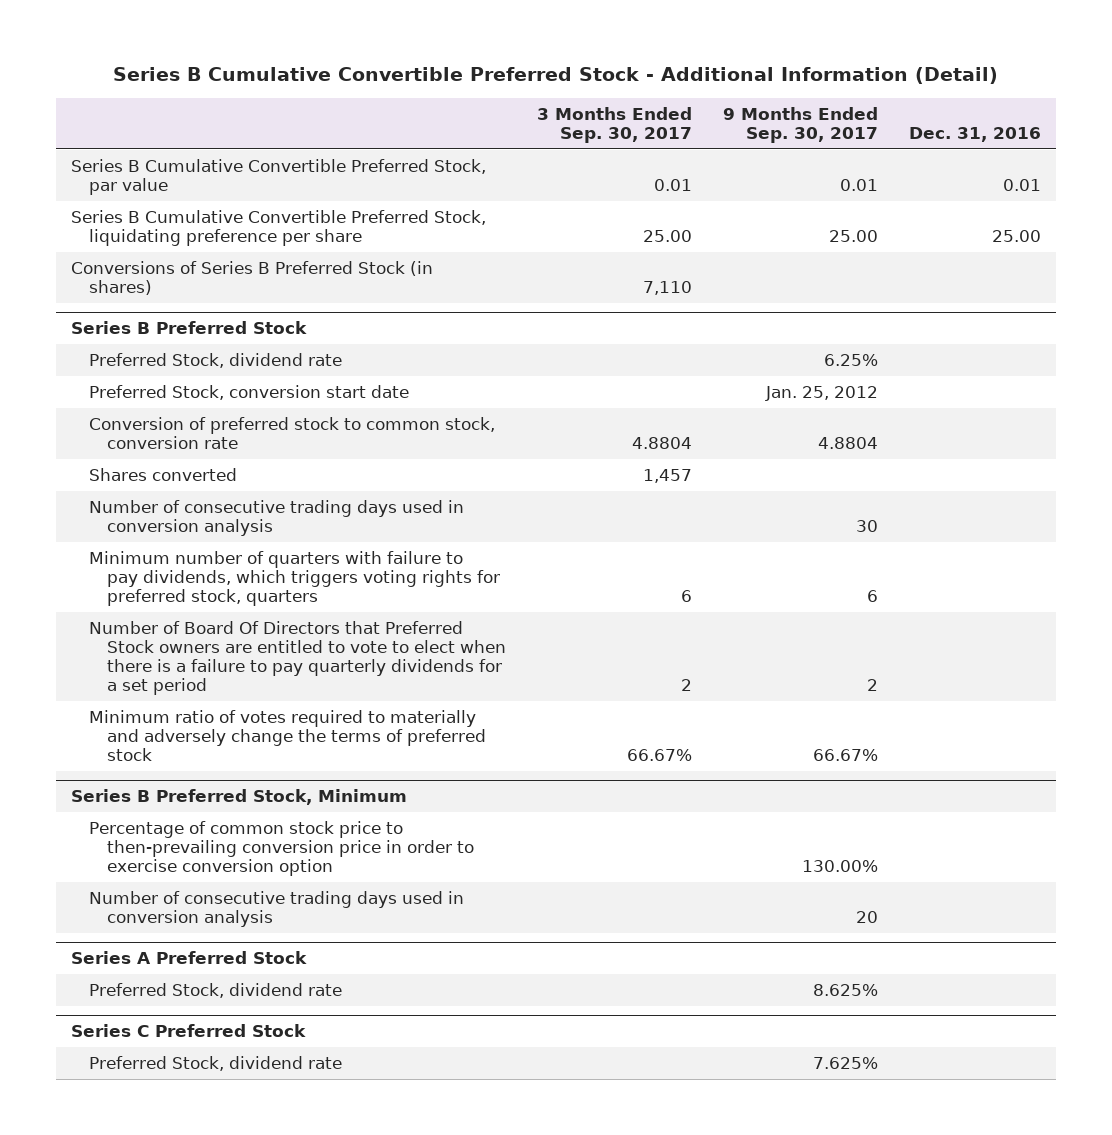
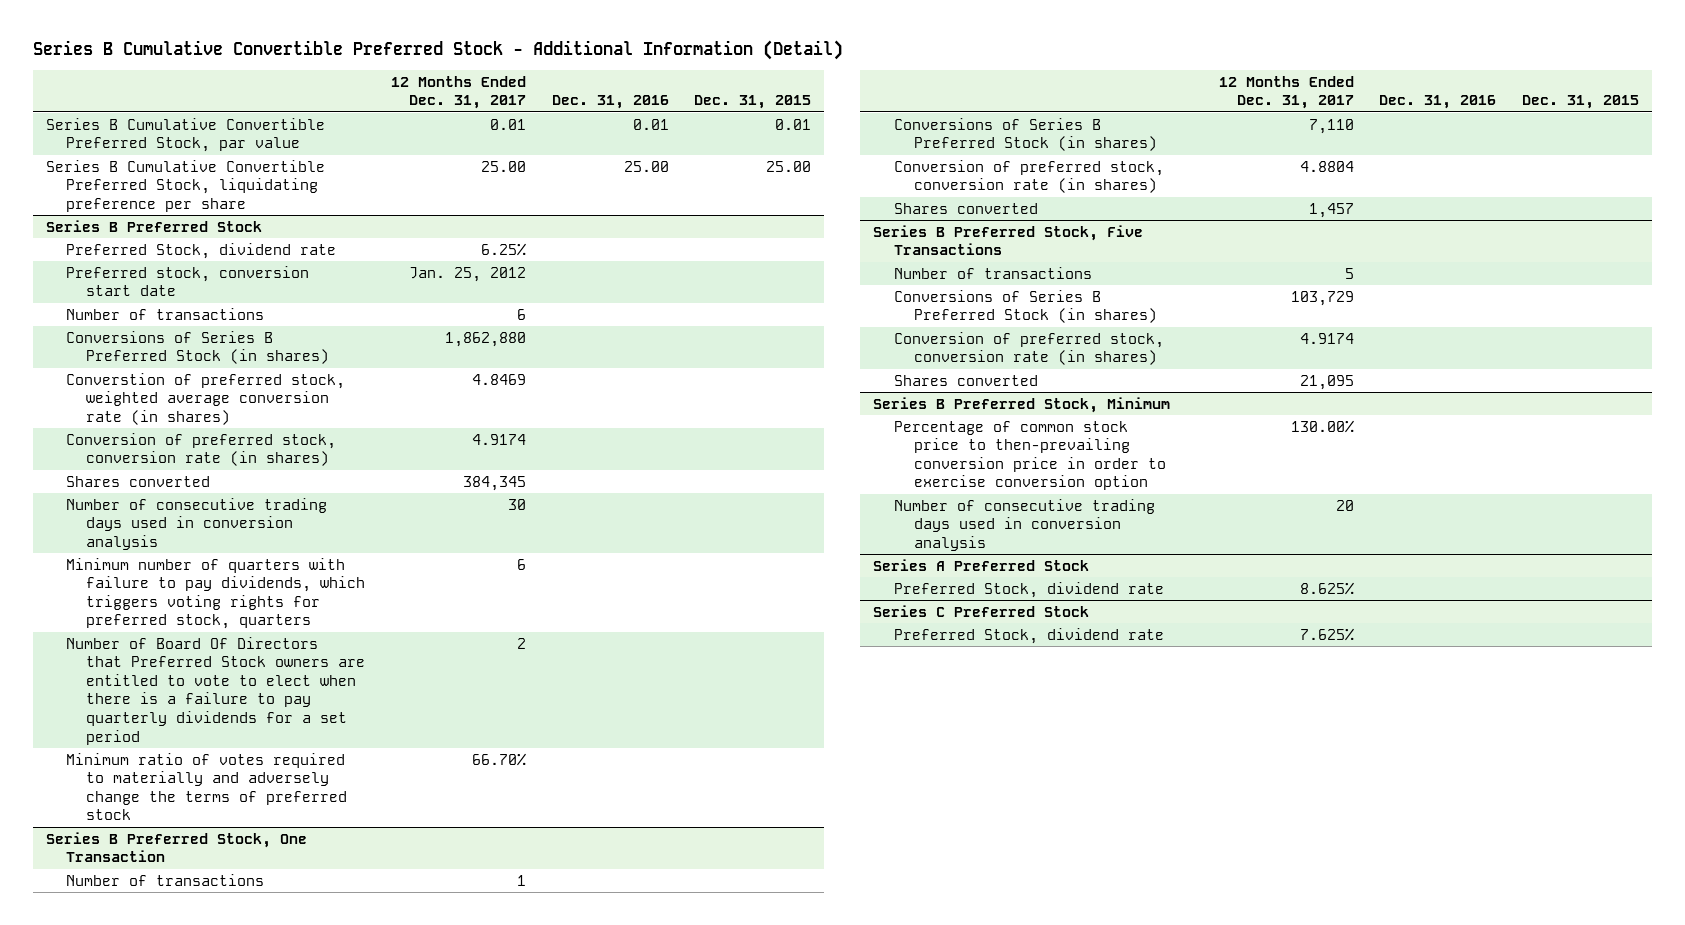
[536,106,692,144] 3 Months Ended Sep. 30, 2017 -> none
[722,106,878,144] 9 Months Ended Sep. 30, 2017 -> none
none -> [391,75,527,110] 12 Months Ended Dec. 31, 2017
none -> [694,95,812,110] Dec. 31, 2015
[71,260,434,295] Conversions of Series B Preferred Stock (in shares) -> none
[88,384,409,400] Preferred Stock, conversion start date -> [66,265,310,297] Preferred stock, conversion start date
none -> [66,307,265,320] Number of transactions
none -> [66,330,330,365] Conversions of Series B Preferred Stock (in shares)
none -> [66,372,346,425] Converstion of preferred stock, weighted average conversion rate (in shares)
[88,416,495,449] Conversion of preferred stock to common stock, conversion rate -> [66,432,337,467] Conversion of preferred stock, conversion rate (in shares)
none -> [45,831,307,863] Series B Preferred Stock, One Transaction
none -> [66,873,265,886] Number of transactions
none -> [893,117,1158,152] Conversions of Series B Preferred Stock (in shares)
none -> [893,159,1164,194] Conversion of preferred stock, conversion rate (in shares)
none -> [893,202,1038,214] Shares converted
none -> [873,224,1144,256] Series B Preferred Stock, Five Transactions
none -> [893,266,1092,279] Number of transactions
none -> [893,289,1158,324] Conversions of Series B Preferred Stock (in shares)
none -> [893,331,1164,366] Conversion of preferred stock, conversion rate (in shares)
none -> [893,374,1038,386] Shares converted

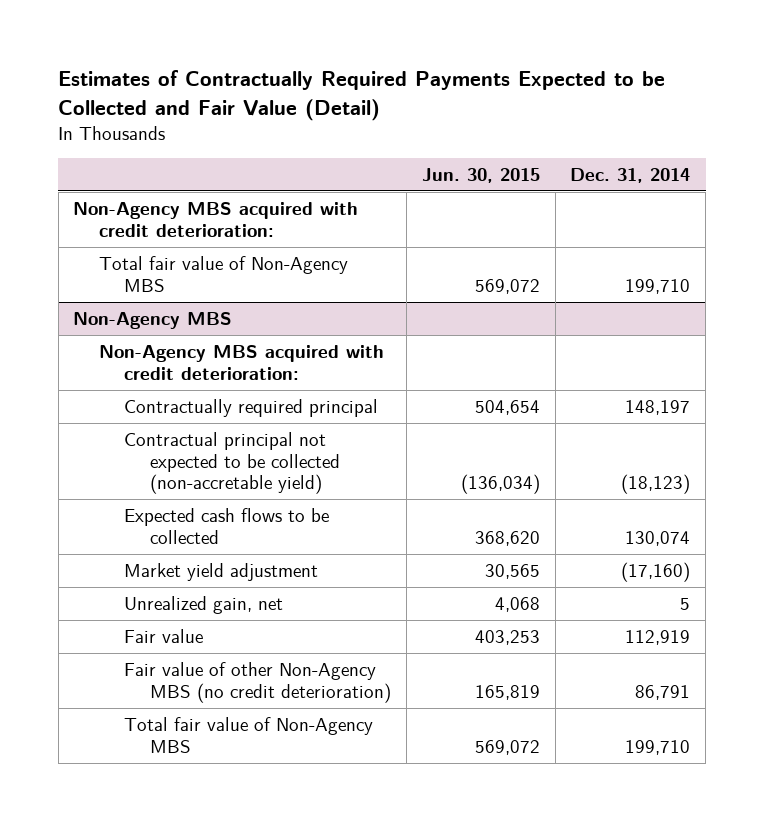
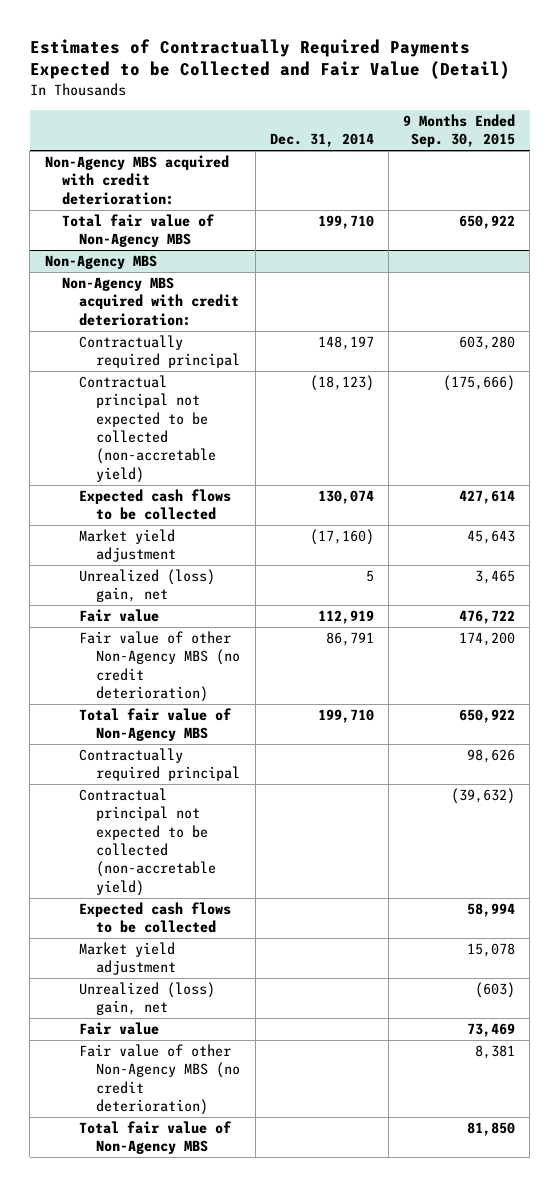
[421,167,540,183] Jun. 30, 2015 -> none
none -> [403,113,516,148] 9 Months Ended Sep. 30, 2015
[124,595,284,614] Unrealized gain, net -> [79,569,216,603] Unrealized (loss) gain, net
none -> [79,748,241,782] Contractually required principal
none -> [79,788,217,896] Contractual principal not expected to be collected (non-accretable yield)
none -> [79,902,232,934] Expected cash flows to be collected
none -> [79,942,177,976] Market yield adjustment
none -> [79,982,216,1016] Unrealized (loss) gain, net
none -> [79,1022,160,1036] Fair value
none -> [79,1044,241,1116] Fair value of other Non-Agency MBS (no credit deterioration)
none -> [79,1121,233,1155] Total fair value of Non-Agency MBS

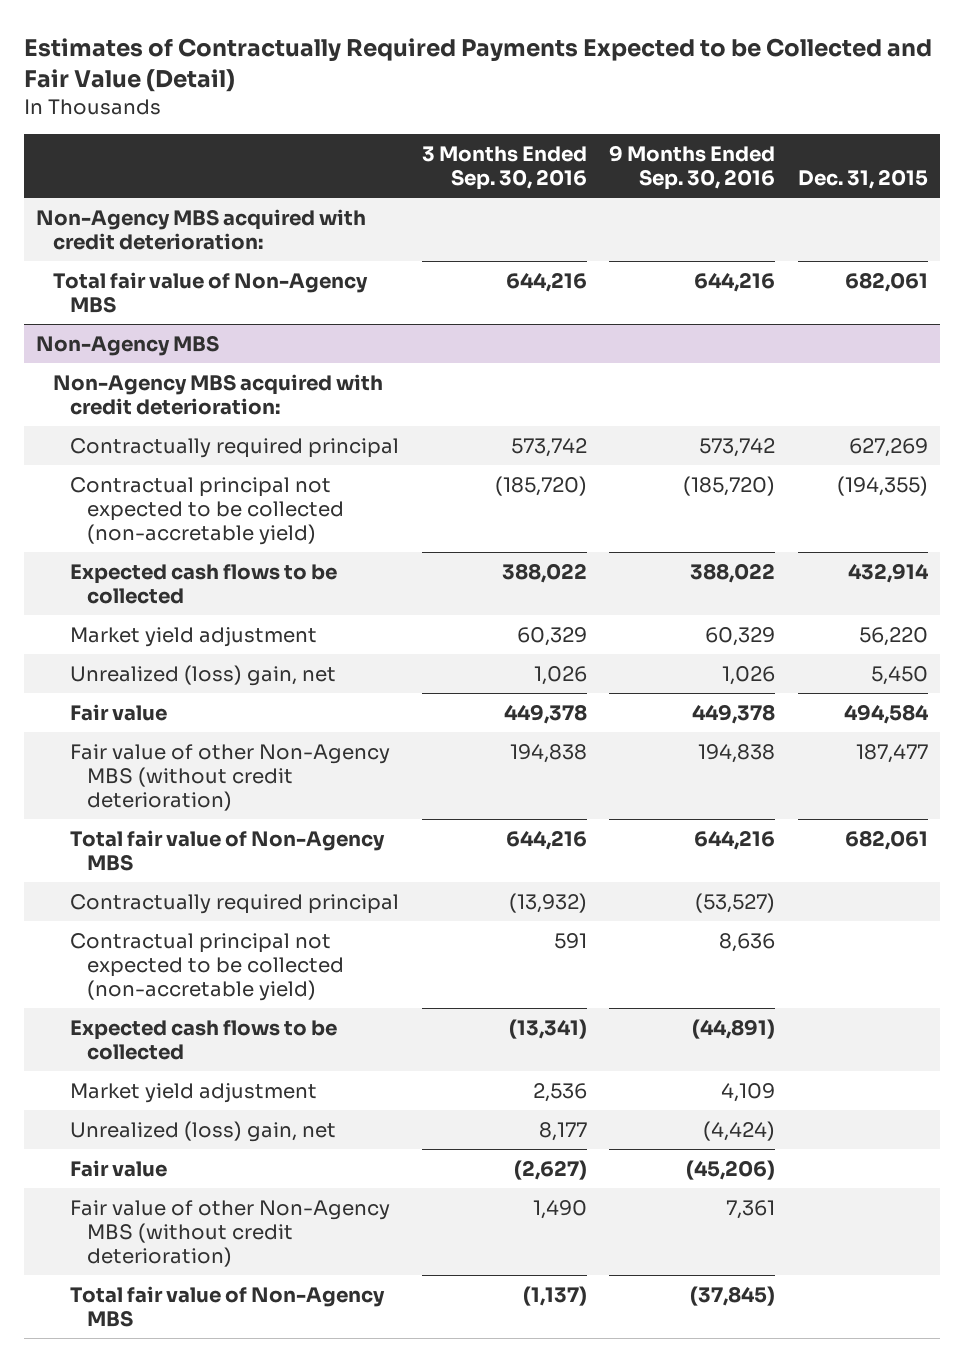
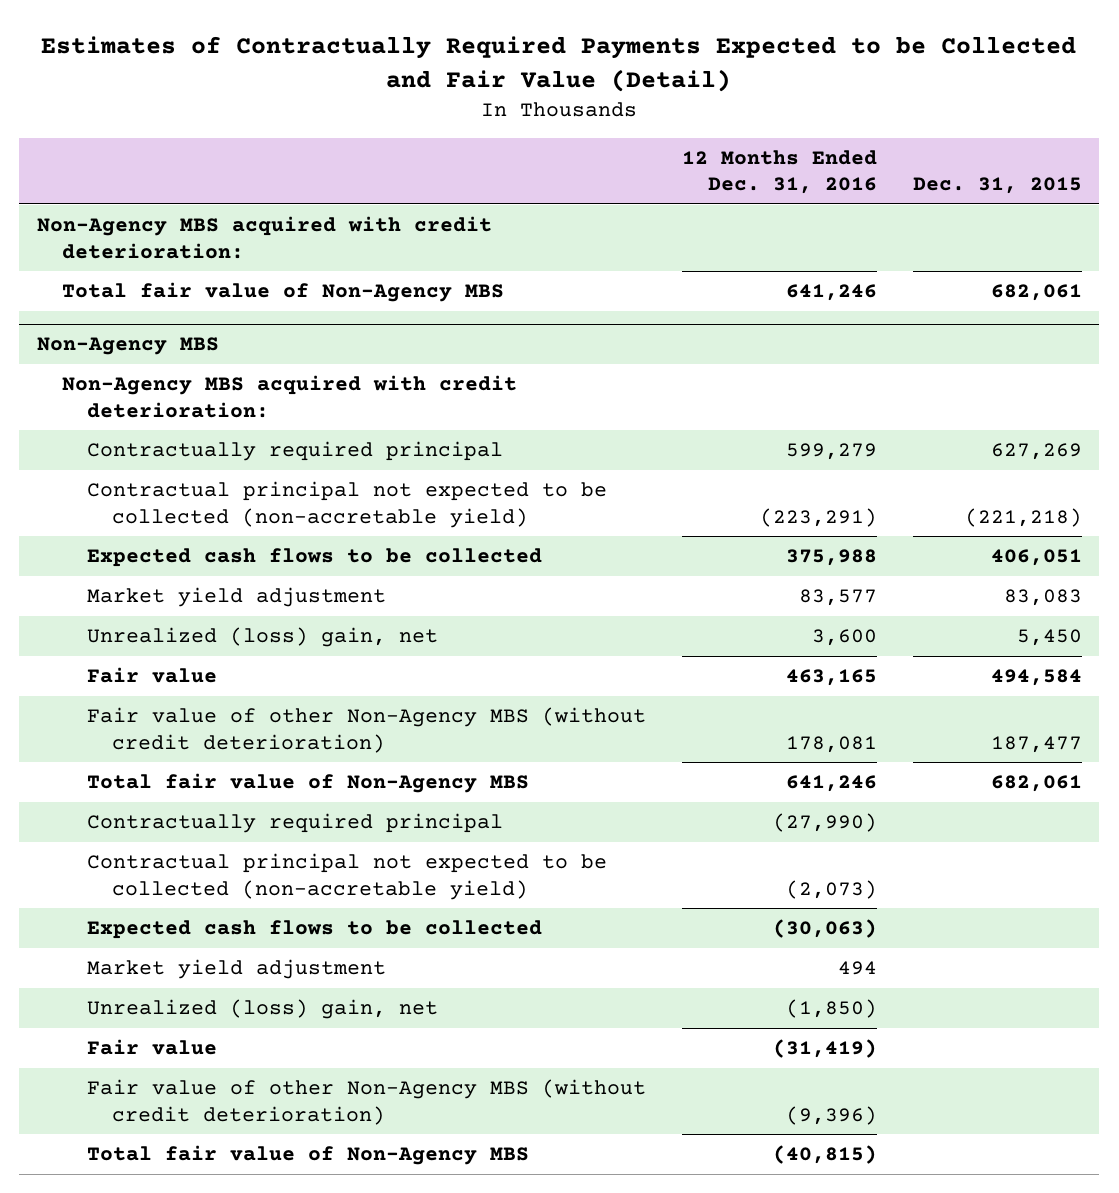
[421,146,587,191] 3 Months Ended Sep. 30, 2016 -> none
[609,145,776,191] 9 Months Ended Sep. 30, 2016 -> none
none -> [681,149,877,195] 12 Months Ended Dec. 31, 2016
[837,475,929,496] (194,355) -> [964,507,1082,527] (221,218)
[848,562,930,583] 432,914 -> [990,549,1082,567] 406,051
[859,626,929,646] 56,220 -> [1003,589,1082,607] 83,083

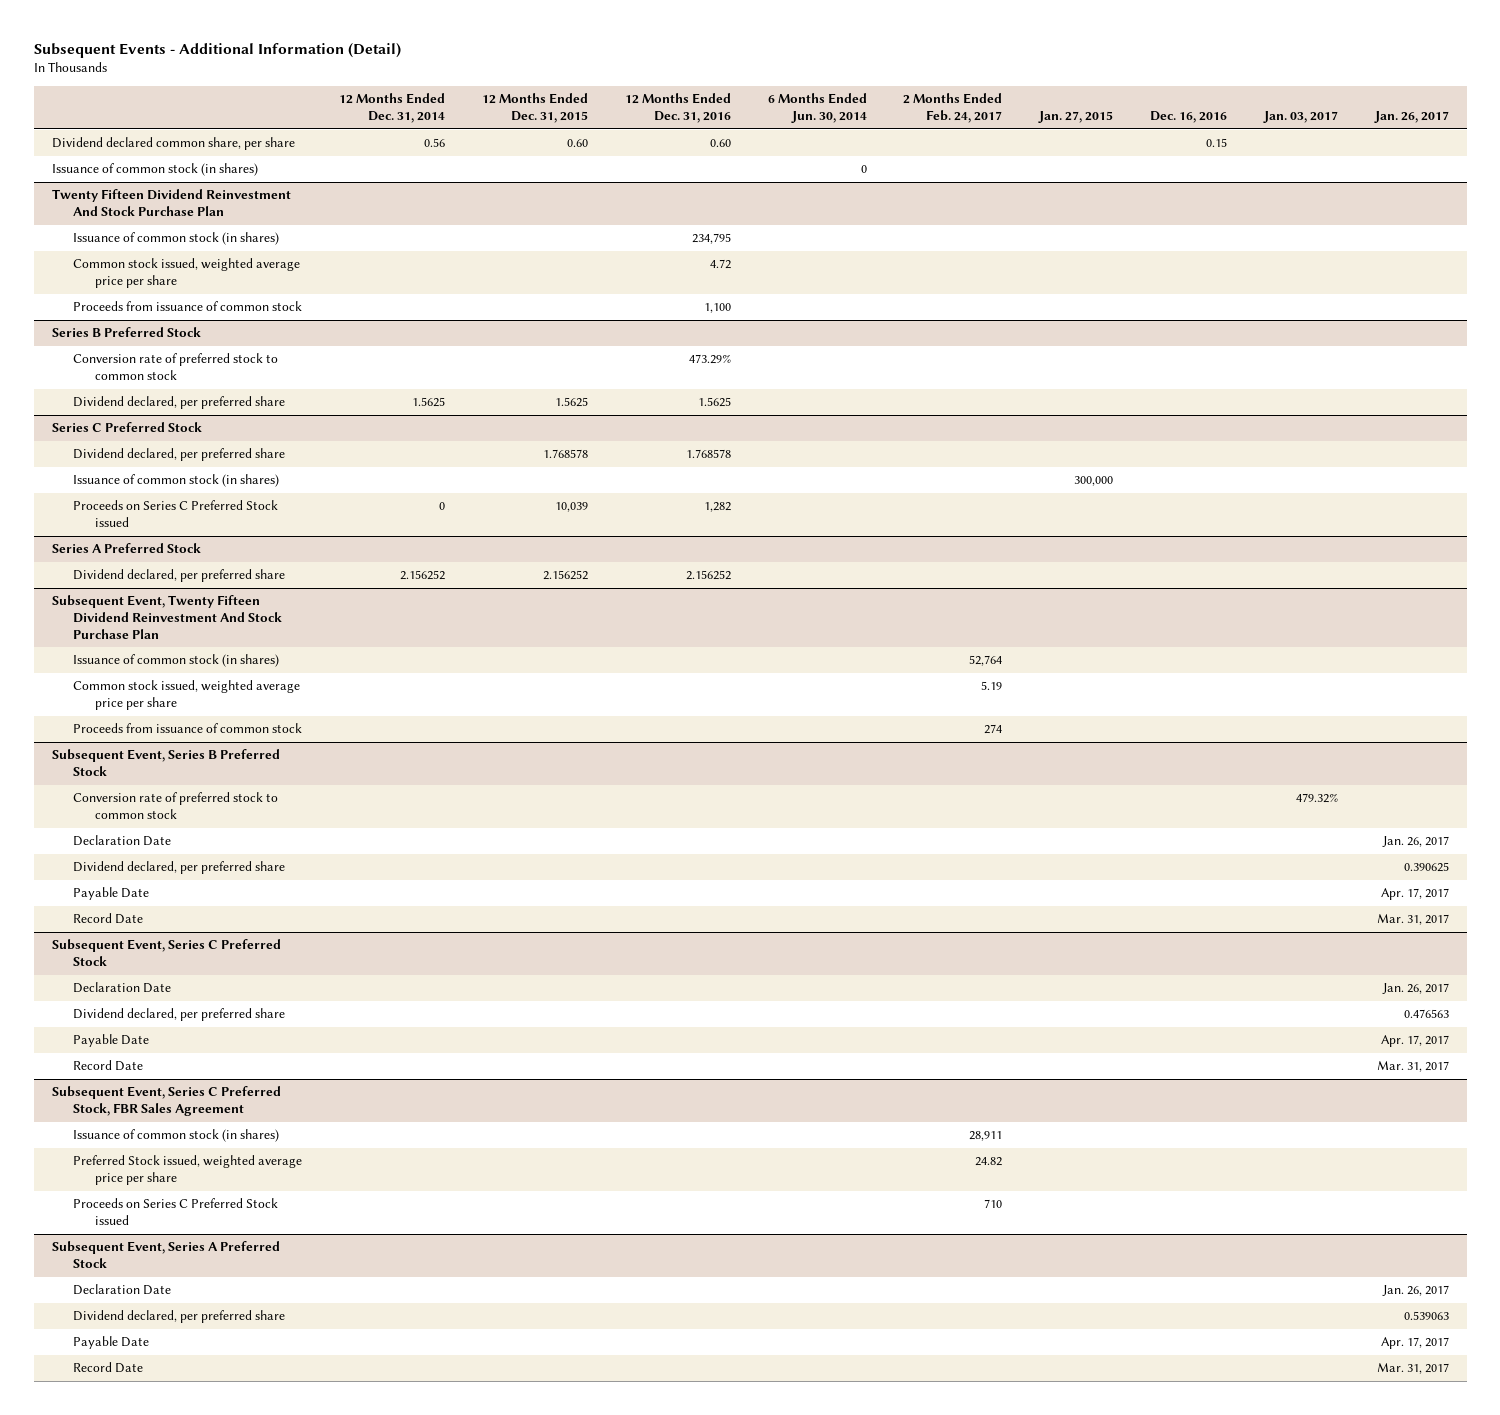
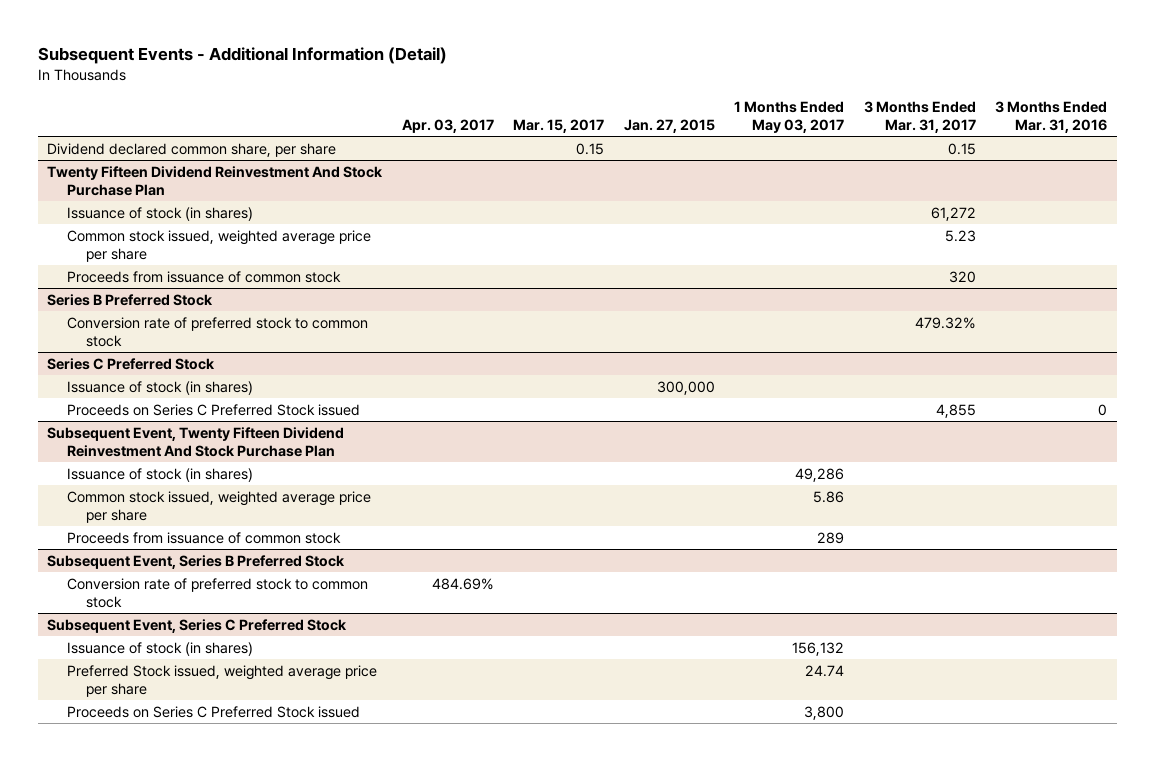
[339,93,446,123] 12 Months Ended Dec. 31, 2014 -> none
[481,93,588,123] 12 Months Ended Dec. 31, 2015 -> none
[624,93,731,123] 12 Months Ended Dec. 31, 2016 -> none
[767,93,867,123] 6 Months Ended Jun. 30, 2014 -> none
[903,93,1003,123] 2 Months Ended Feb. 24, 2017 -> none
[1149,110,1227,123] Dec. 16, 2016 -> none
[1262,110,1338,123] Jan. 03, 2017 -> none
[1373,110,1449,123] Jan. 26, 2017 -> none
none -> [401,119,494,134] Apr. 03, 2017
none -> [513,119,605,134] Mar. 15, 2017
none -> [734,100,845,134] 1 Months Ended May 03, 2017
none -> [863,100,976,134] 3 Months Ended Mar. 31, 2017
none -> [995,100,1108,134] 3 Months Ended Mar. 31, 2016
[51,163,258,177] Issuance of common stock (in shares) -> none
[73,232,280,246] Issuance of common stock (in shares) -> [66,206,253,221] Issuance of stock (in shares)
[73,396,286,410] Dividend declared, per preferred share -> none
[73,448,286,462] Dividend declared, per preferred share -> none
[73,474,280,488] Issuance of common stock (in shares) -> [66,380,253,395] Issuance of stock (in shares)
[51,543,201,554] Series A Preferred Stock -> none
[73,569,286,583] Dividend declared, per preferred share -> none
[73,654,280,668] Issuance of common stock (in shares) -> [66,467,253,482] Issuance of stock (in shares)
[73,835,172,847] Declaration Date -> none
[73,861,286,875] Dividend declared, per preferred share -> none
[73,887,150,901] Payable Date -> none
[73,913,144,925] Record Date -> none
[73,982,172,994] Declaration Date -> none
[73,1008,286,1022] Dividend declared, per preferred share -> none
[73,1034,150,1048] Payable Date -> none
[73,1060,144,1072] Record Date -> none
[51,1086,281,1116] Subsequent Event, Series C Preferred Stock, FBR Sales Agreement -> none
[73,1129,280,1143] Issuance of common stock (in shares) -> none
[73,1155,303,1185] Preferred Stock issued, weighted average price per share -> none
[73,1198,279,1225] Proceeds on Series C Preferred Stock issued -> none
[51,1241,280,1268] Subsequent Event, Series A Preferred Stock -> none
[73,1284,172,1296] Declaration Date -> none
[73,1310,286,1324] Dividend declared, per preferred share -> none
[73,1336,150,1350] Payable Date -> none
[73,1362,144,1374] Record Date -> none
none -> [66,641,253,656] Issuance of stock (in shares)
none -> [66,664,377,698] Preferred Stock issued, weighted average price per share
none -> [66,705,360,718] Proceeds on Series C Preferred Stock issued

